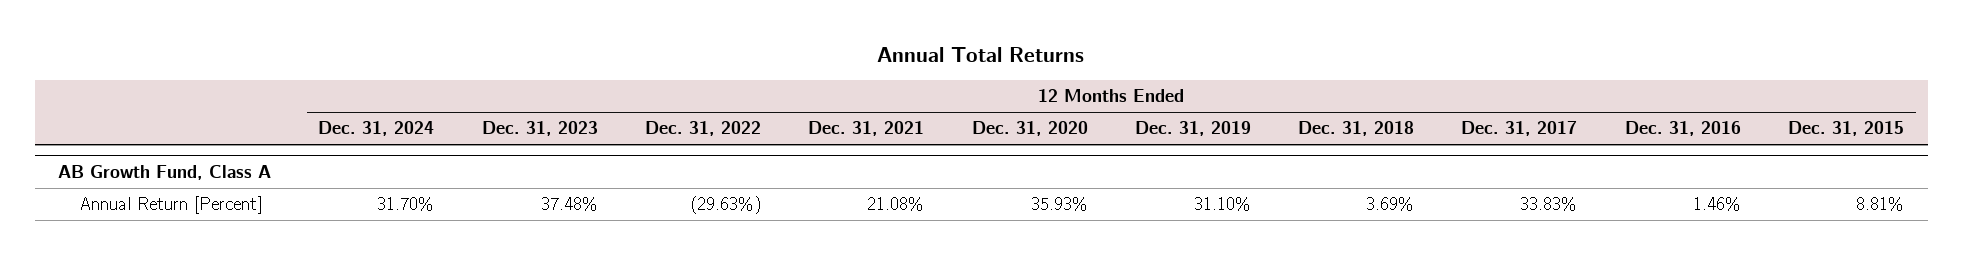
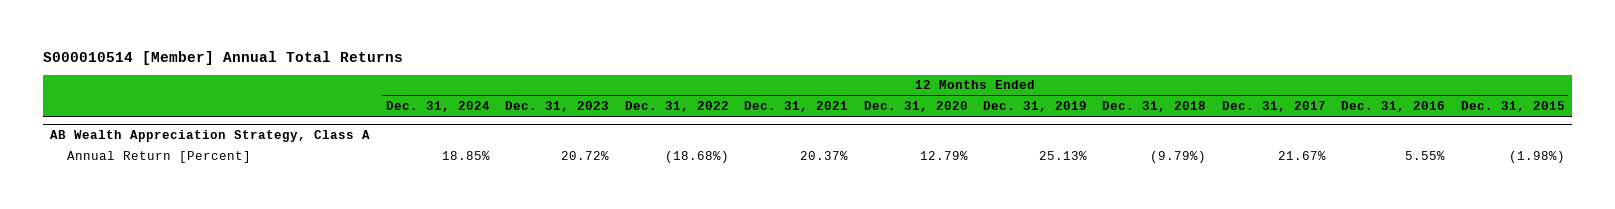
[877,47,1085,63] Annual Total Returns -> [42,51,403,66] S000010514 [Member] Annual Total Returns
[58,164,272,180] AB Growth Fund, Class A -> none
none -> [50,130,371,143] AB Wealth Appreciation Strategy, Class A
[377,197,435,212] 31.70% -> [441,150,490,160] 18.85%
[540,197,598,212] 37.48% -> [561,150,610,160] 20.72%
[690,196,762,215] (29.63%) -> [664,150,729,163] (18.68%)
[867,197,925,212] 21.08% -> [800,150,849,160] 20.37%
[1030,197,1088,212] 35.93% -> [919,150,968,160] 12.79%
[1193,197,1251,212] 31.10% -> [1038,150,1087,160] 25.13%
[1366,197,1415,212] 3.69% -> [1150,150,1207,163] (9.79%)
[1520,197,1578,212] 33.83% -> [1277,150,1326,160] 21.67%
[1692,197,1741,212] 1.46% -> [1405,150,1446,160] 5.55%
[1856,197,1905,212] 8.81% -> [1508,150,1565,163] (1.98%)

